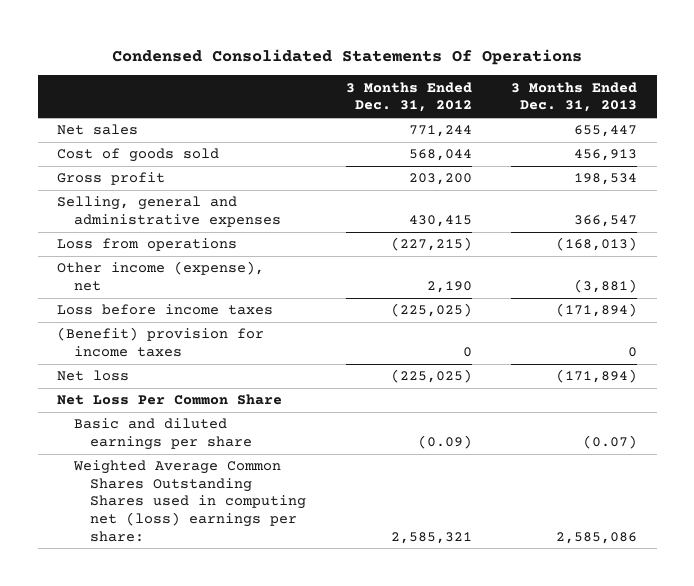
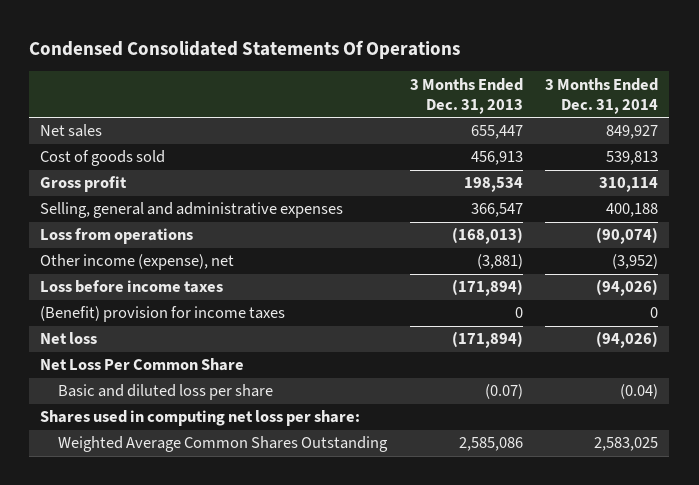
[345,81,472,113] 3 Months Ended Dec. 31, 2012 -> none
none -> [545,77,659,114] 3 Months Ended Dec. 31, 2014
[73,418,253,450] Basic and diluted earnings per share -> [57,384,273,401] Basic and diluted loss per share
none -> [40,410,361,427] Shares used in computing net loss per share:
[72,460,307,542] Weighted Average Common Shares Outstanding Shares used in computing net (loss) earnings per share: -> [57,436,388,453] Weighted Average Common Shares Outstanding

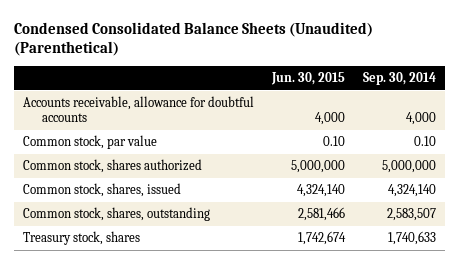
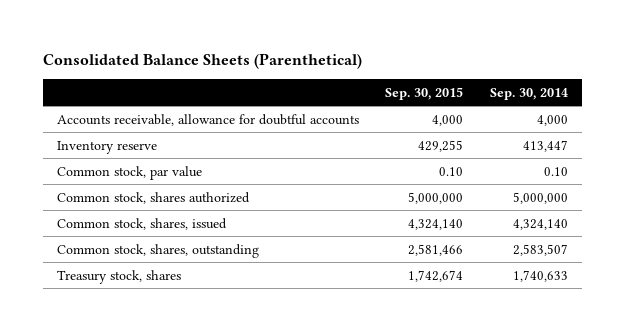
[14,21,374,57] Condensed Consolidated Balance Sheets (Unaudited) (Parenthetical) -> [43,52,363,69] Consolidated Balance Sheets (Parenthetical)
[271,71,346,85] Jun. 30, 2015 -> none
none -> [385,86,464,100] Sep. 30, 2015
none -> [56,140,157,154] Inventory reserve

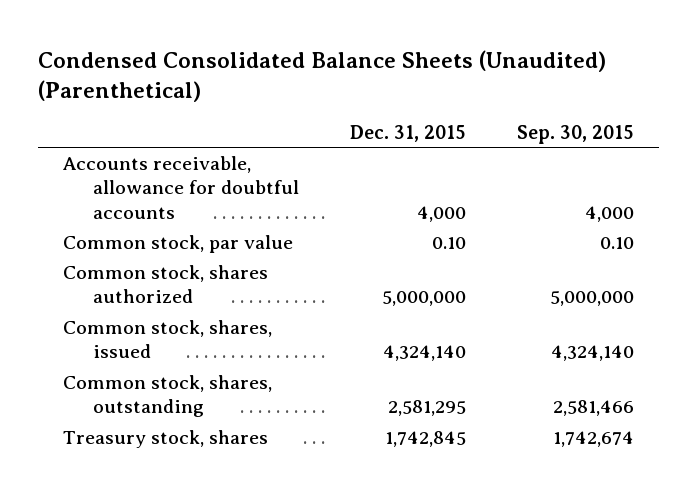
[43,52,363,69] Consolidated Balance Sheets (Parenthetical) -> [37,49,606,102] Condensed Consolidated Balance Sheets (Unaudited) (Parenthetical)
[490,87,569,100] Sep. 30, 2014 -> none
none -> [350,124,467,142] Dec. 31, 2015
[56,140,157,154] Inventory reserve -> none

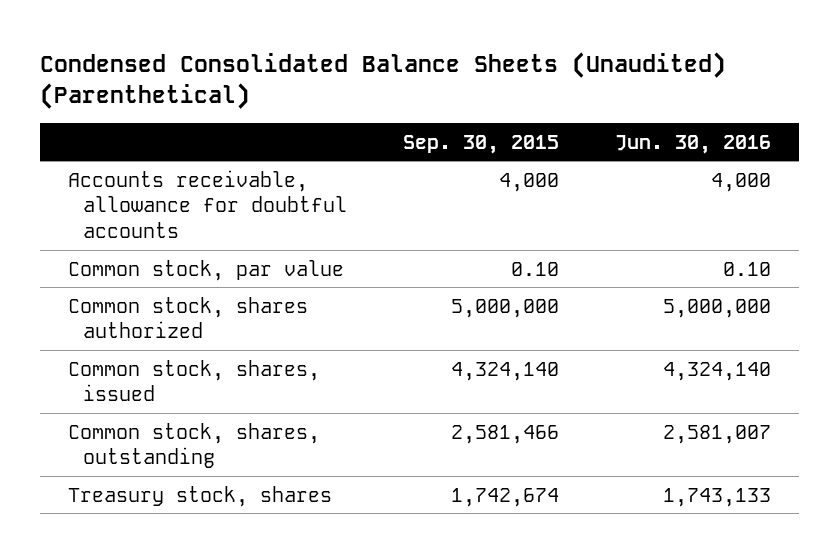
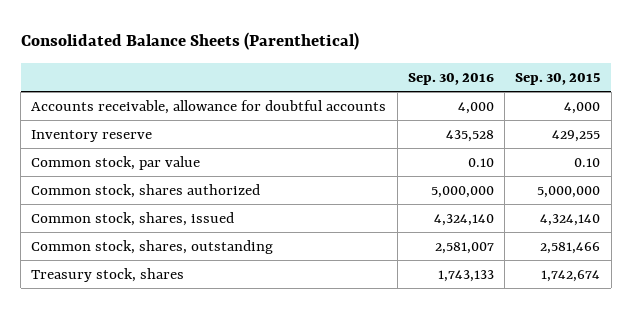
[40,51,727,109] Condensed Consolidated Balance Sheets (Unaudited) (Parenthetical) -> [20,32,359,51] Consolidated Balance Sheets (Parenthetical)
[615,134,772,154] Jun. 30, 2016 -> none
none -> [407,72,494,85] Sep. 30, 2016
none -> [31,129,153,142] Inventory reserve

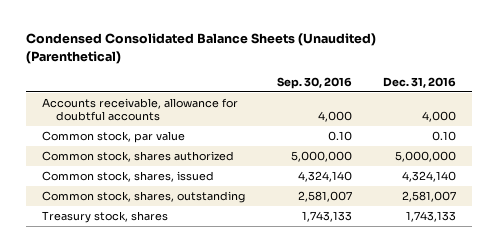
[20,32,359,51] Consolidated Balance Sheets (Parenthetical) -> [26,33,377,64] Condensed Consolidated Balance Sheets (Unaudited) (Parenthetical)
[515,72,601,85] Sep. 30, 2015 -> none
none -> [383,76,457,88] Dec. 31, 2016
[31,129,153,142] Inventory reserve -> none

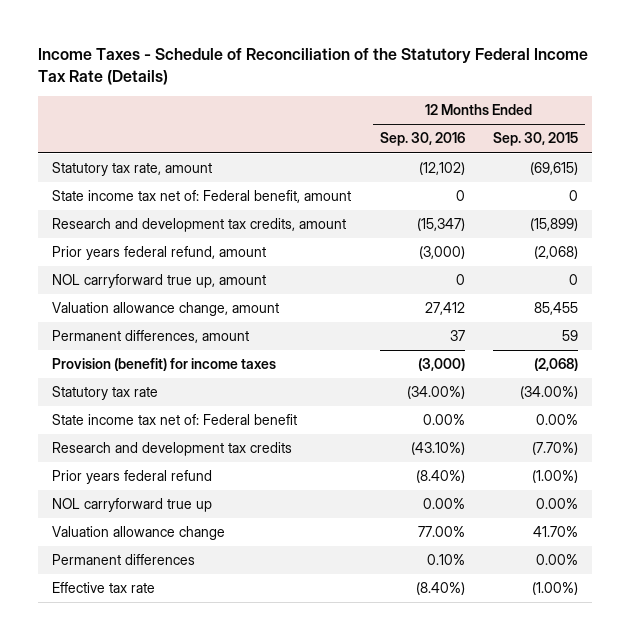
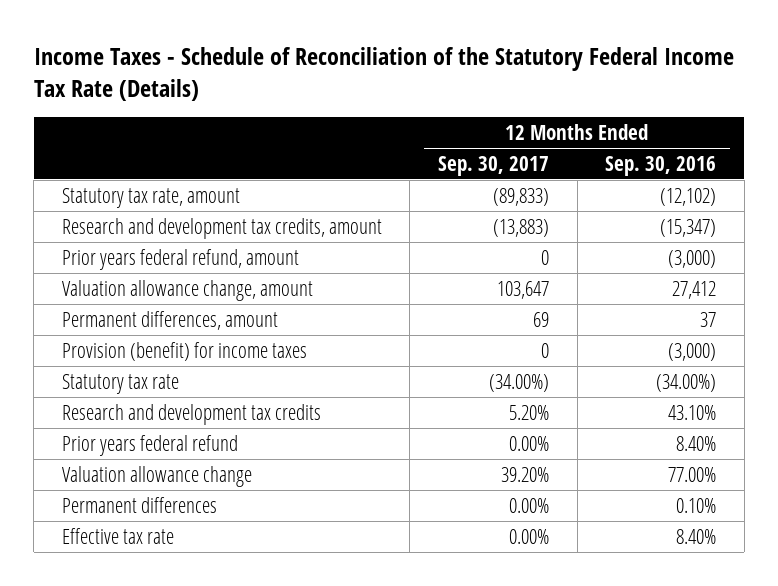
[493,132,579,147] Sep. 30, 2015 -> none
none -> [437,155,549,176] Sep. 30, 2017
[52,190,352,204] State income tax net of: Federal benefit, amount -> none
[52,274,267,289] NOL carryforward true up, amount -> none
[52,414,298,426] State income tax net of: Federal benefit -> none
[52,498,213,513] NOL carryforward true up -> none
[410,442,465,456] (43.10%) -> [668,404,717,420] 43.10%
[415,470,465,484] (8.40%) -> [676,435,717,451] 8.40%
[415,582,465,596] (8.40%) -> [676,528,717,544] 8.40%

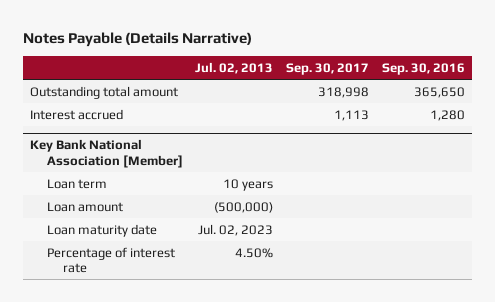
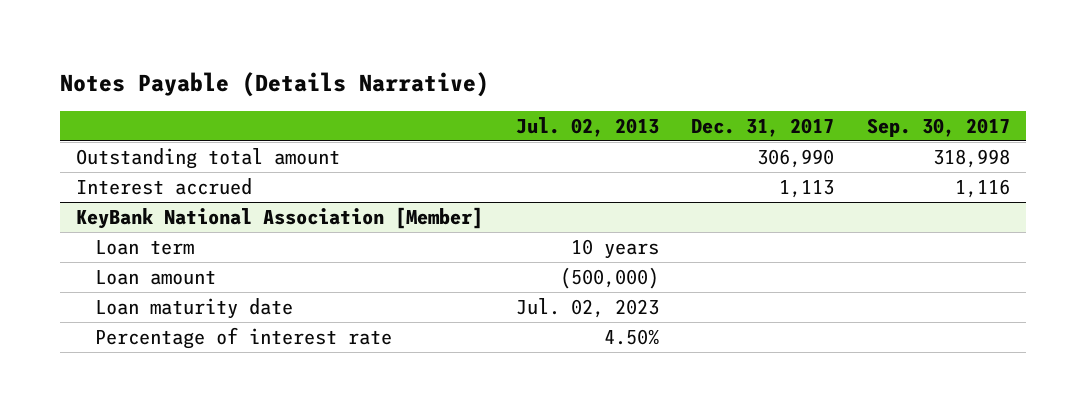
[382,62,466,75] Sep. 30, 2016 -> none
none -> [691,117,835,137] Dec. 31, 2017
[334,109,370,121] 1,113 -> [954,178,1010,198] 1,116
[29,139,183,168] Key Bank National Association [Member] -> [76,206,484,229] KeyBank National Association [Member]

